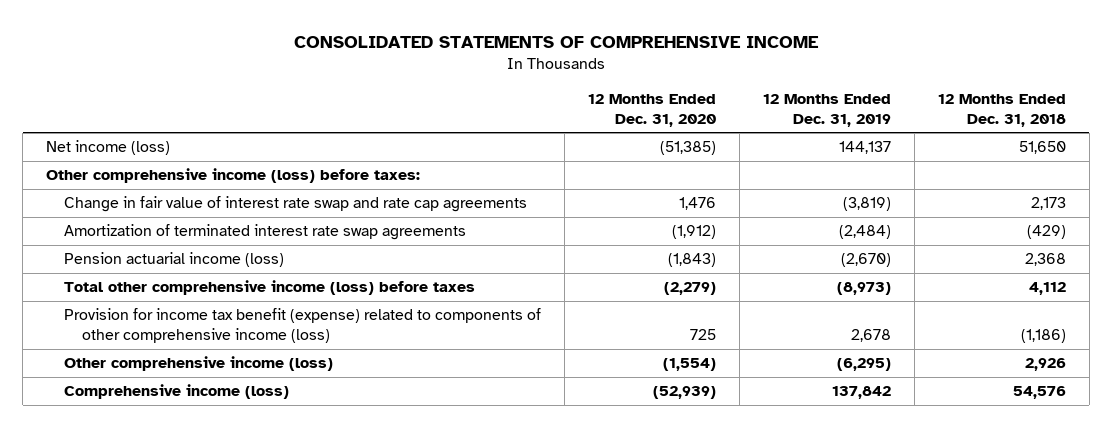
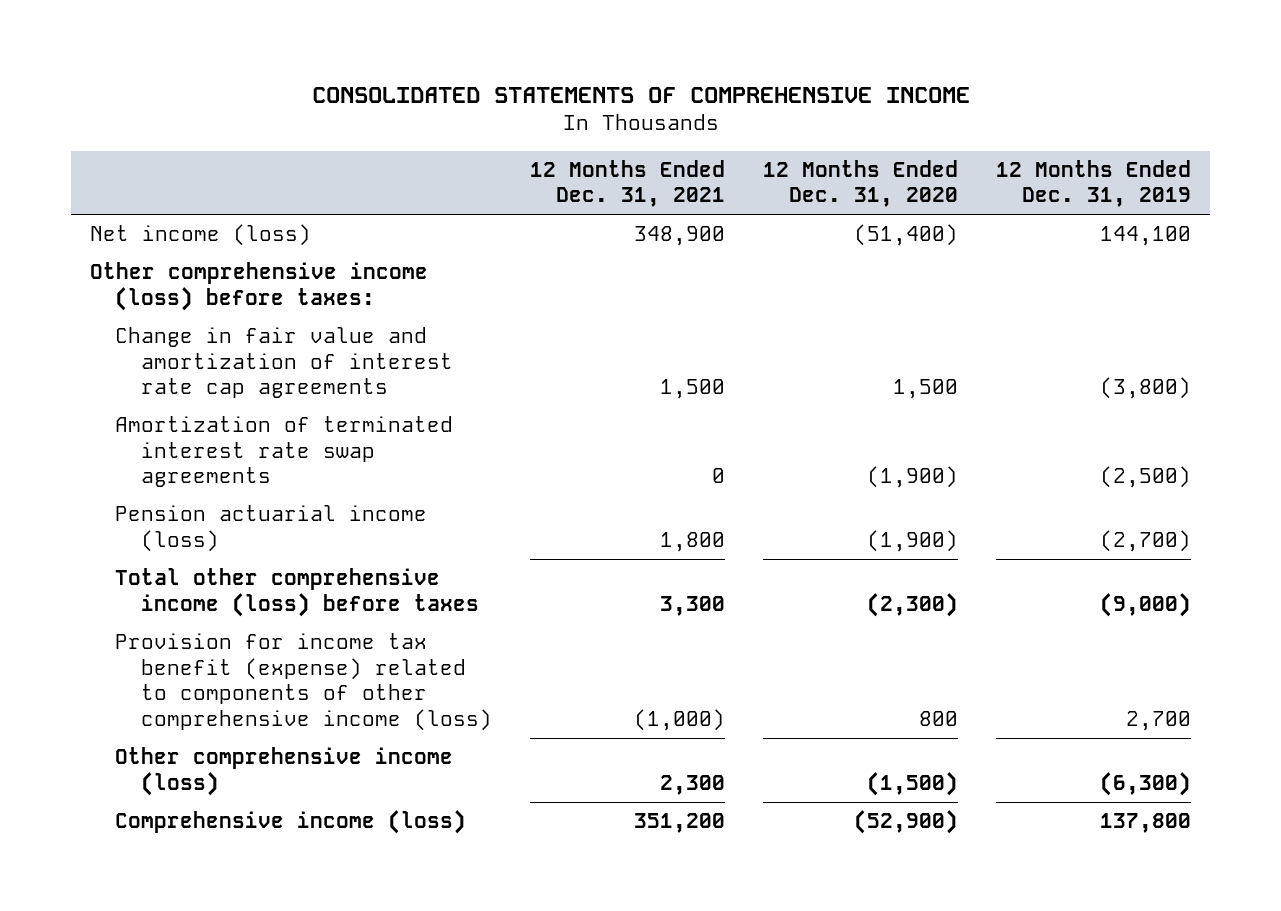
[937,94,1066,128] 12 Months Ended Dec. 31, 2018 -> none
none -> [529,159,725,208] 12 Months Ended Dec. 31, 2021
[660,141,717,156] (51,385) -> [853,224,958,247] (51,400)
[838,141,891,155] 144,137 -> [1099,226,1191,247] 144,100
[64,196,528,213] Change in fair value of interest rate swap and rate cap agreements -> [115,327,453,399] Change in fair value and amortization of interest rate cap agreements
[679,197,717,211] 1,476 -> [892,379,958,400] 1,500
[842,197,891,212] (3,819) -> [1099,377,1191,400] (3,800)
[672,225,717,240] (1,912) -> [866,466,958,489] (1,900)
[838,225,891,240] (2,484) -> [1099,466,1191,489] (2,500)
[668,253,717,268] (1,843) -> [866,529,958,552] (1,900)
[840,253,891,268] (2,670) -> [1099,529,1191,552] (2,700)
[664,282,717,296] (2,279) -> [866,592,958,617] (2,300)
[836,282,891,296] (8,973) -> [1099,592,1191,617] (9,000)
[690,329,717,341] 725 -> [918,710,958,726] 800
[850,329,891,343] 2,678 -> [1125,710,1191,731] 2,700
[663,358,717,372] (1,554) -> [866,771,958,796] (1,500)
[836,358,891,372] (6,295) -> [1099,771,1191,796] (6,300)
[653,386,717,400] (52,939) -> [853,810,958,835] (52,900)
[831,386,891,400] 137,842 -> [1099,813,1191,834] 137,800

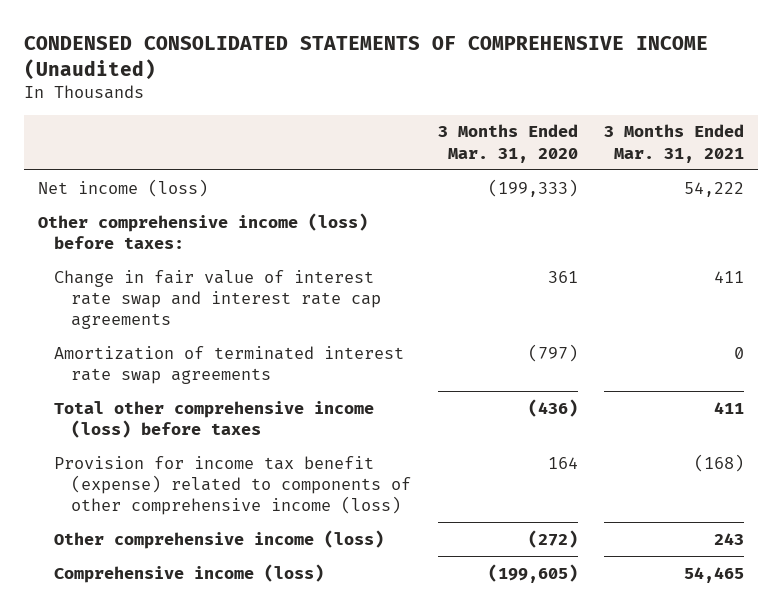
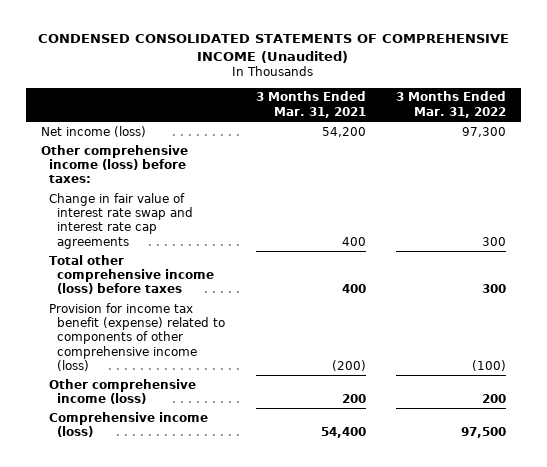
[437,124,578,163] 3 Months Ended Mar. 31, 2020 -> none
none -> [395,91,506,118] 3 Months Ended Mar. 31, 2022
[684,181,745,197] 54,222 -> [321,126,366,137] 54,200
[54,345,405,385] Amortization of terminated interest rate swap agreements -> none
[714,270,745,283] 411 -> [341,236,366,246] 400
[714,401,745,414] 411 -> [341,284,366,294] 400
[694,453,745,472] (168) -> [331,360,366,372] (200)
[714,532,745,545] 243 -> [341,394,366,404] 200
[684,566,745,583] 54,465 -> [320,427,366,439] 54,400

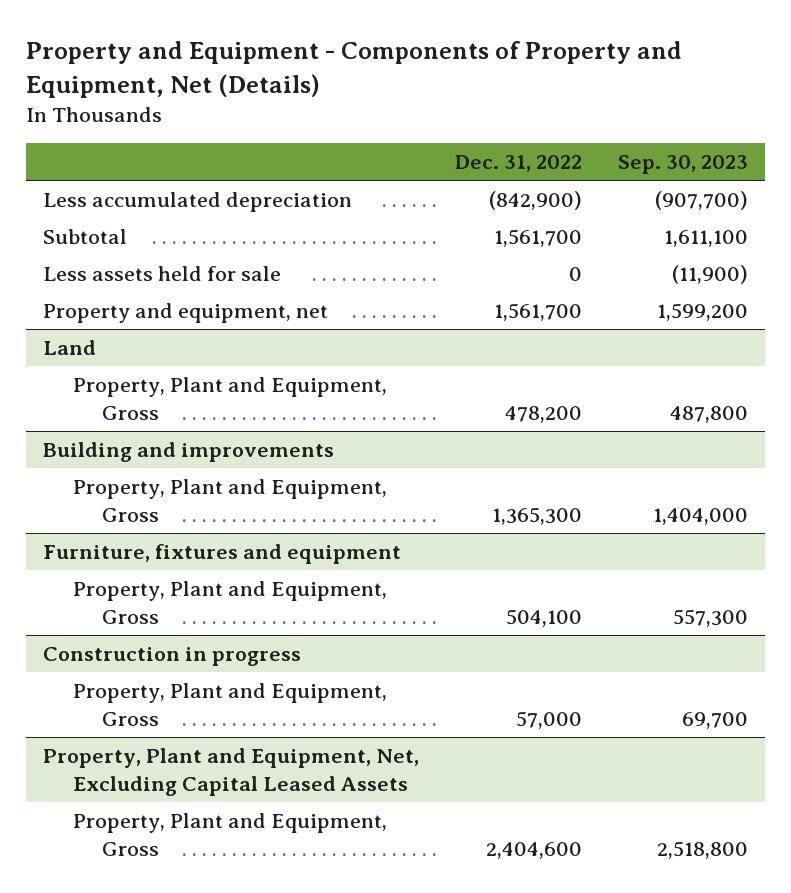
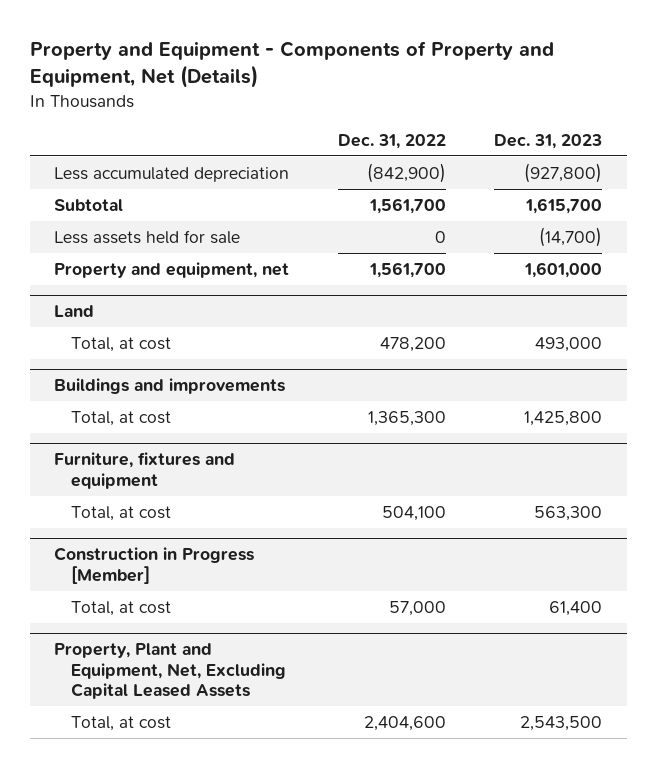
[617,155,748,175] Sep. 30, 2023 -> none
none -> [494,133,603,149] Dec. 31, 2023
[72,377,387,421] Property, Plant and Equipment, Gross -> [70,336,171,352] Total, at cost
[43,442,335,463] Building and improvements -> [53,378,285,395] Buildings and improvements
[72,479,387,523] Property, Plant and Equipment, Gross -> [70,410,171,426] Total, at cost
[72,581,387,625] Property, Plant and Equipment, Gross -> [70,505,171,521] Total, at cost
[43,647,302,667] Construction in progress -> [53,547,254,584] Construction in Progress [Member]
[72,683,387,727] Property, Plant and Equipment, Gross -> [70,600,171,616] Total, at cost
[72,813,387,857] Property, Plant and Equipment, Gross -> [70,715,171,731] Total, at cost

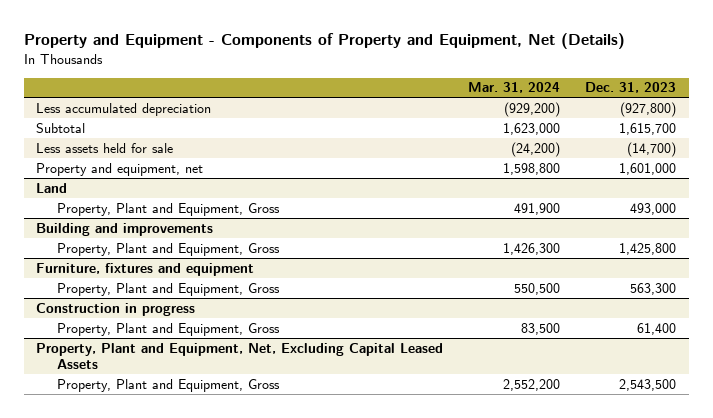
[337,133,446,149] Dec. 31, 2022 -> none
none -> [468,82,561,94] Mar. 31, 2024
[70,336,171,352] Total, at cost -> [56,202,280,216] Property, Plant and Equipment, Gross
[53,378,285,395] Buildings and improvements -> [36,222,214,236] Building and improvements
[70,410,171,426] Total, at cost -> [56,242,280,256] Property, Plant and Equipment, Gross
[70,505,171,521] Total, at cost -> [56,282,280,296] Property, Plant and Equipment, Gross
[53,547,254,584] Construction in Progress [Member] -> [36,302,196,316] Construction in progress
[70,600,171,616] Total, at cost -> [56,322,280,336] Property, Plant and Equipment, Gross
[70,715,171,731] Total, at cost -> [56,378,280,392] Property, Plant and Equipment, Gross

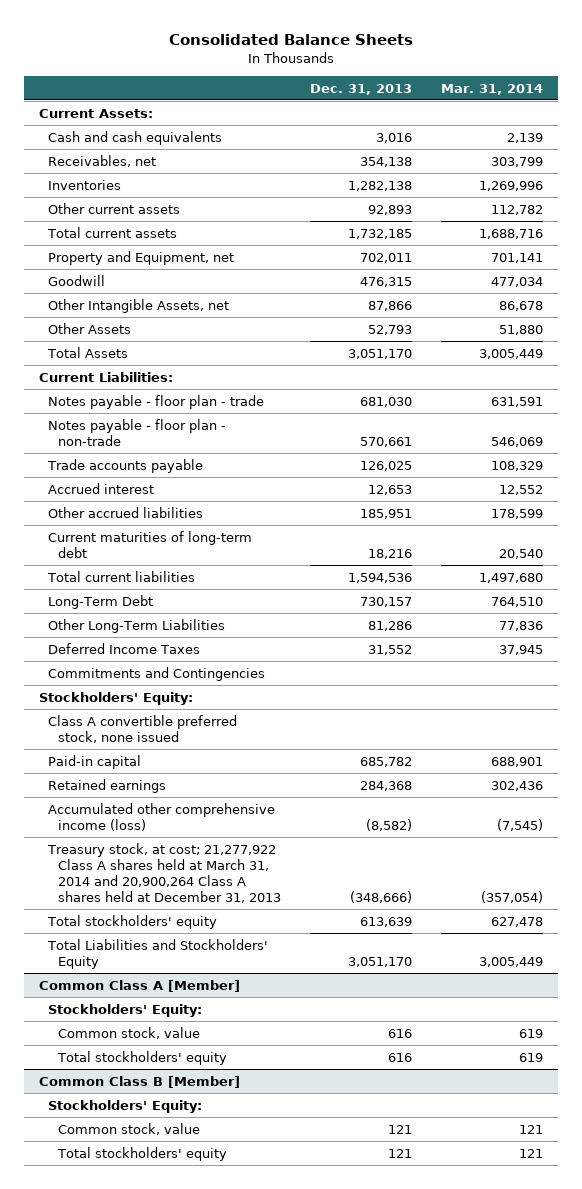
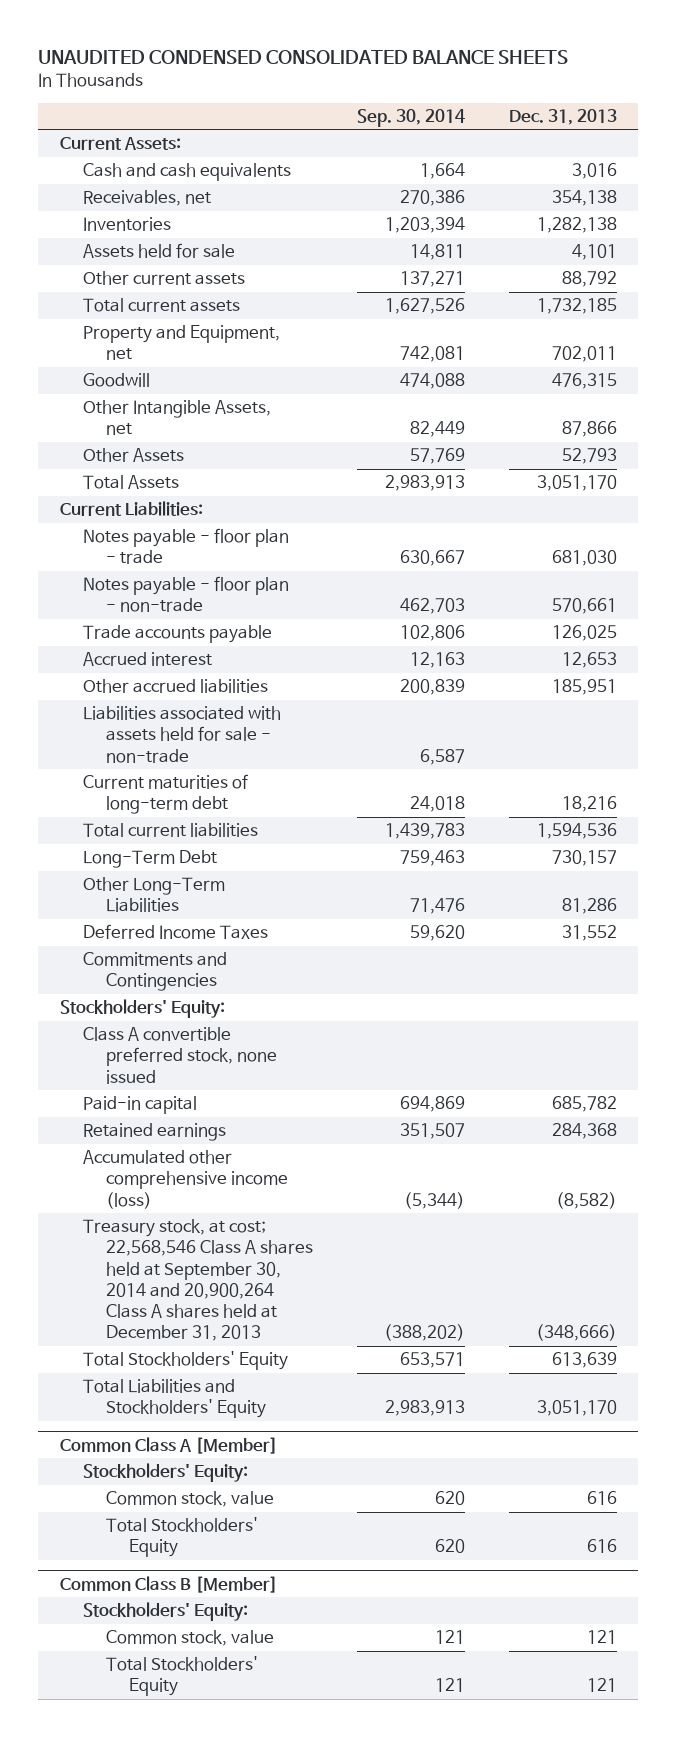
[169,33,414,45] Consolidated Balance Sheets -> [38,49,569,64] UNAUDITED CONDENSED CONSOLIDATED BALANCE SHEETS
[441,83,544,95] Mar. 31, 2014 -> none
none -> [356,108,465,127] Sep. 30, 2014
none -> [83,243,236,259] Assets held for sale
[367,204,412,215] 92,893 -> [561,271,617,288] 88,792
none -> [83,706,282,763] Liabilities associated with assets held for sale - non-trade
[47,842,281,904] Treasury stock, at cost; 21,277,922 Class A shares held at March 31, 2014 and 20,900,264 Class A shares held at December 31, 2013 -> [83,1219,314,1342] Treasury stock, at cost; 22,568,546 Class A shares held at September 30, 2014 and 20,900,264 Class A shares held at December 31, 2013
[47,914,218,929] Total stockholders' equity -> [83,1351,289,1371] Total Stockholders' Equity
[56,1050,227,1065] Total stockholders' equity -> [106,1517,259,1558] Total Stockholders' Equity
[56,1146,227,1161] Total stockholders' equity -> [106,1656,259,1697] Total Stockholders' Equity

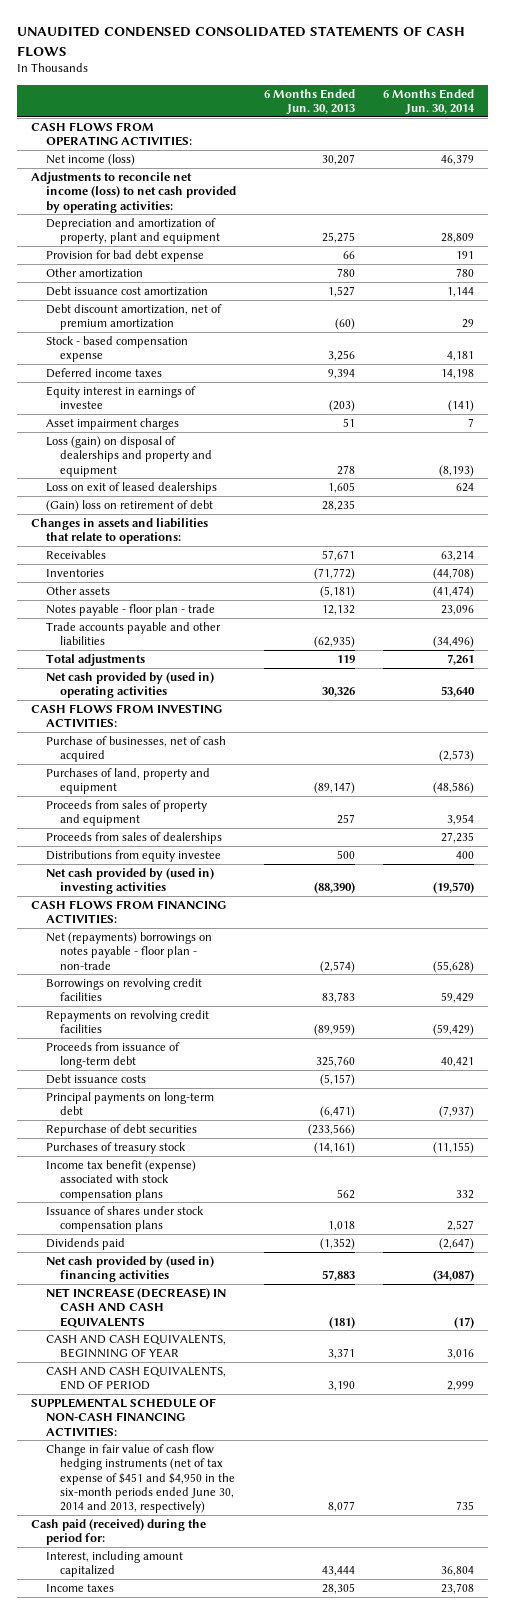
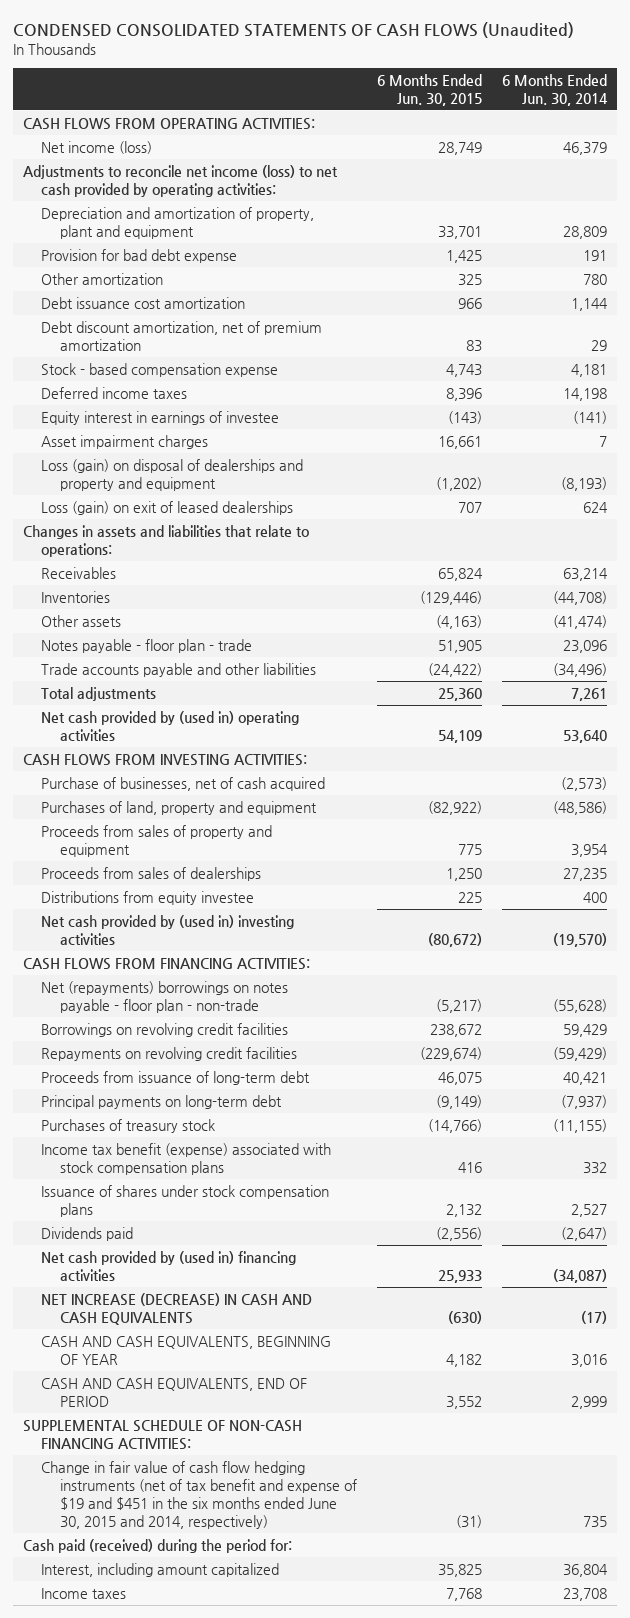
[17,26,466,57] UNAUDITED CONDENSED CONSOLIDATED STATEMENTS OF CASH FLOWS -> [12,21,574,38] CONDENSED CONSOLIDATED STATEMENTS OF CASH FLOWS (Unaudited)
[263,88,355,115] 6 Months Ended Jun. 30, 2013 -> none
none -> [376,73,482,106] 6 Months Ended Jun. 30, 2015
[45,499,213,512] (Gain) loss on retirement of debt -> none
[45,481,217,494] Loss on exit of leased dealerships -> [41,501,294,516] Loss (gain) on exit of leased dealerships
[45,1073,146,1084] Debt issuance costs -> none
[45,1123,197,1136] Repurchase of debt securities -> none
[45,1443,236,1514] Change in fair value of cash flow hedging instruments (net of tax expense of $451 and $4,950 in the six-month periods ended June 30, 2014 and 2013, respectively) -> [41,1461,357,1529] Change in fair value of cash flow hedging instruments (net of tax benefit and expense of $19 and $451 in the six months ended June 30, 2015 and 2014, respectively)

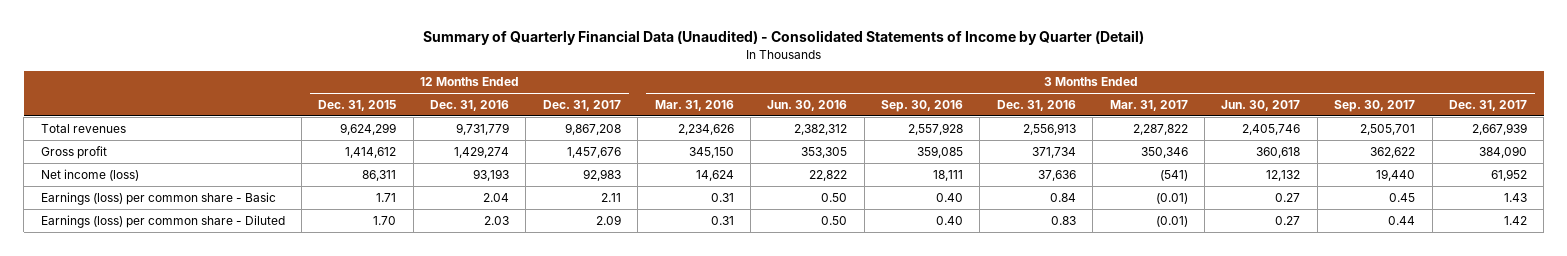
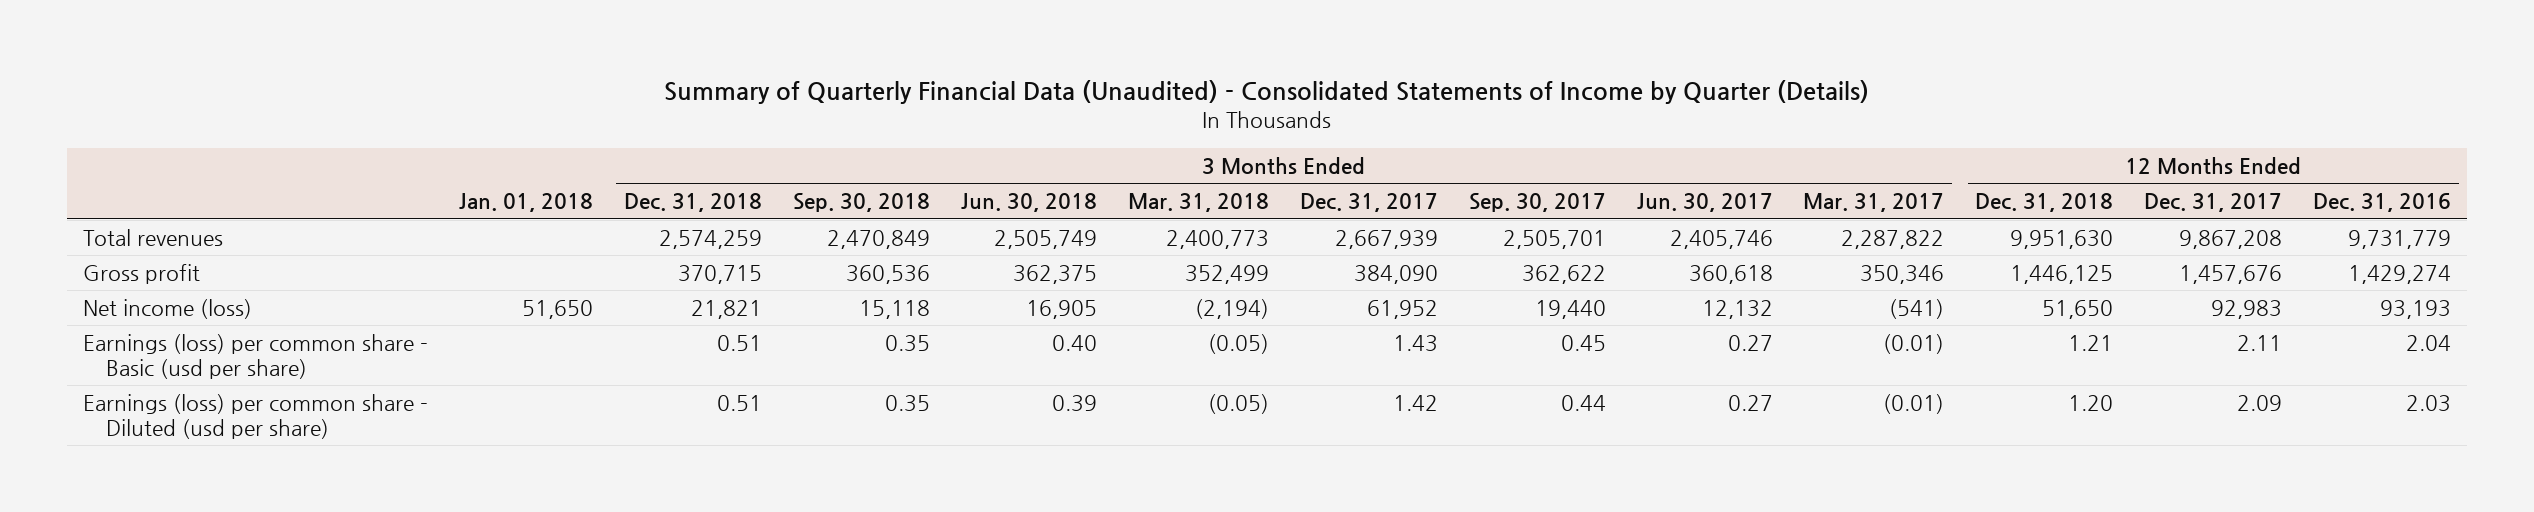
[422,30,1144,46] Summary of Quarterly Financial Data (Unaudited) - Consolidated Statements of Income by Quarter (Detail) -> [664,80,1870,105] Summary of Quarterly Financial Data (Unaudited) - Consolidated Statements of Income by Quarter (Details)
[318,99,397,111] Dec. 31, 2015 -> none
[654,99,734,111] Mar. 31, 2016 -> none
[767,99,848,111] Jun. 30, 2016 -> none
[881,99,964,112] Sep. 30, 2016 -> none
[996,99,1076,111] Dec. 31, 2016 -> none
none -> [458,193,593,213] Jan. 01, 2018
none -> [623,193,762,213] Dec. 31, 2018
none -> [792,193,930,213] Sep. 30, 2018
none -> [960,193,1097,213] Jun. 30, 2018
none -> [1127,193,1269,213] Mar. 31, 2018
none -> [1975,193,2114,213] Dec. 31, 2018
[40,191,276,205] Earnings (loss) per common share - Basic -> [82,333,428,379] Earnings (loss) per common share - Basic (usd per share)
[40,214,285,228] Earnings (loss) per common share - Diluted -> [82,393,428,439] Earnings (loss) per common share - Diluted (usd per share)

